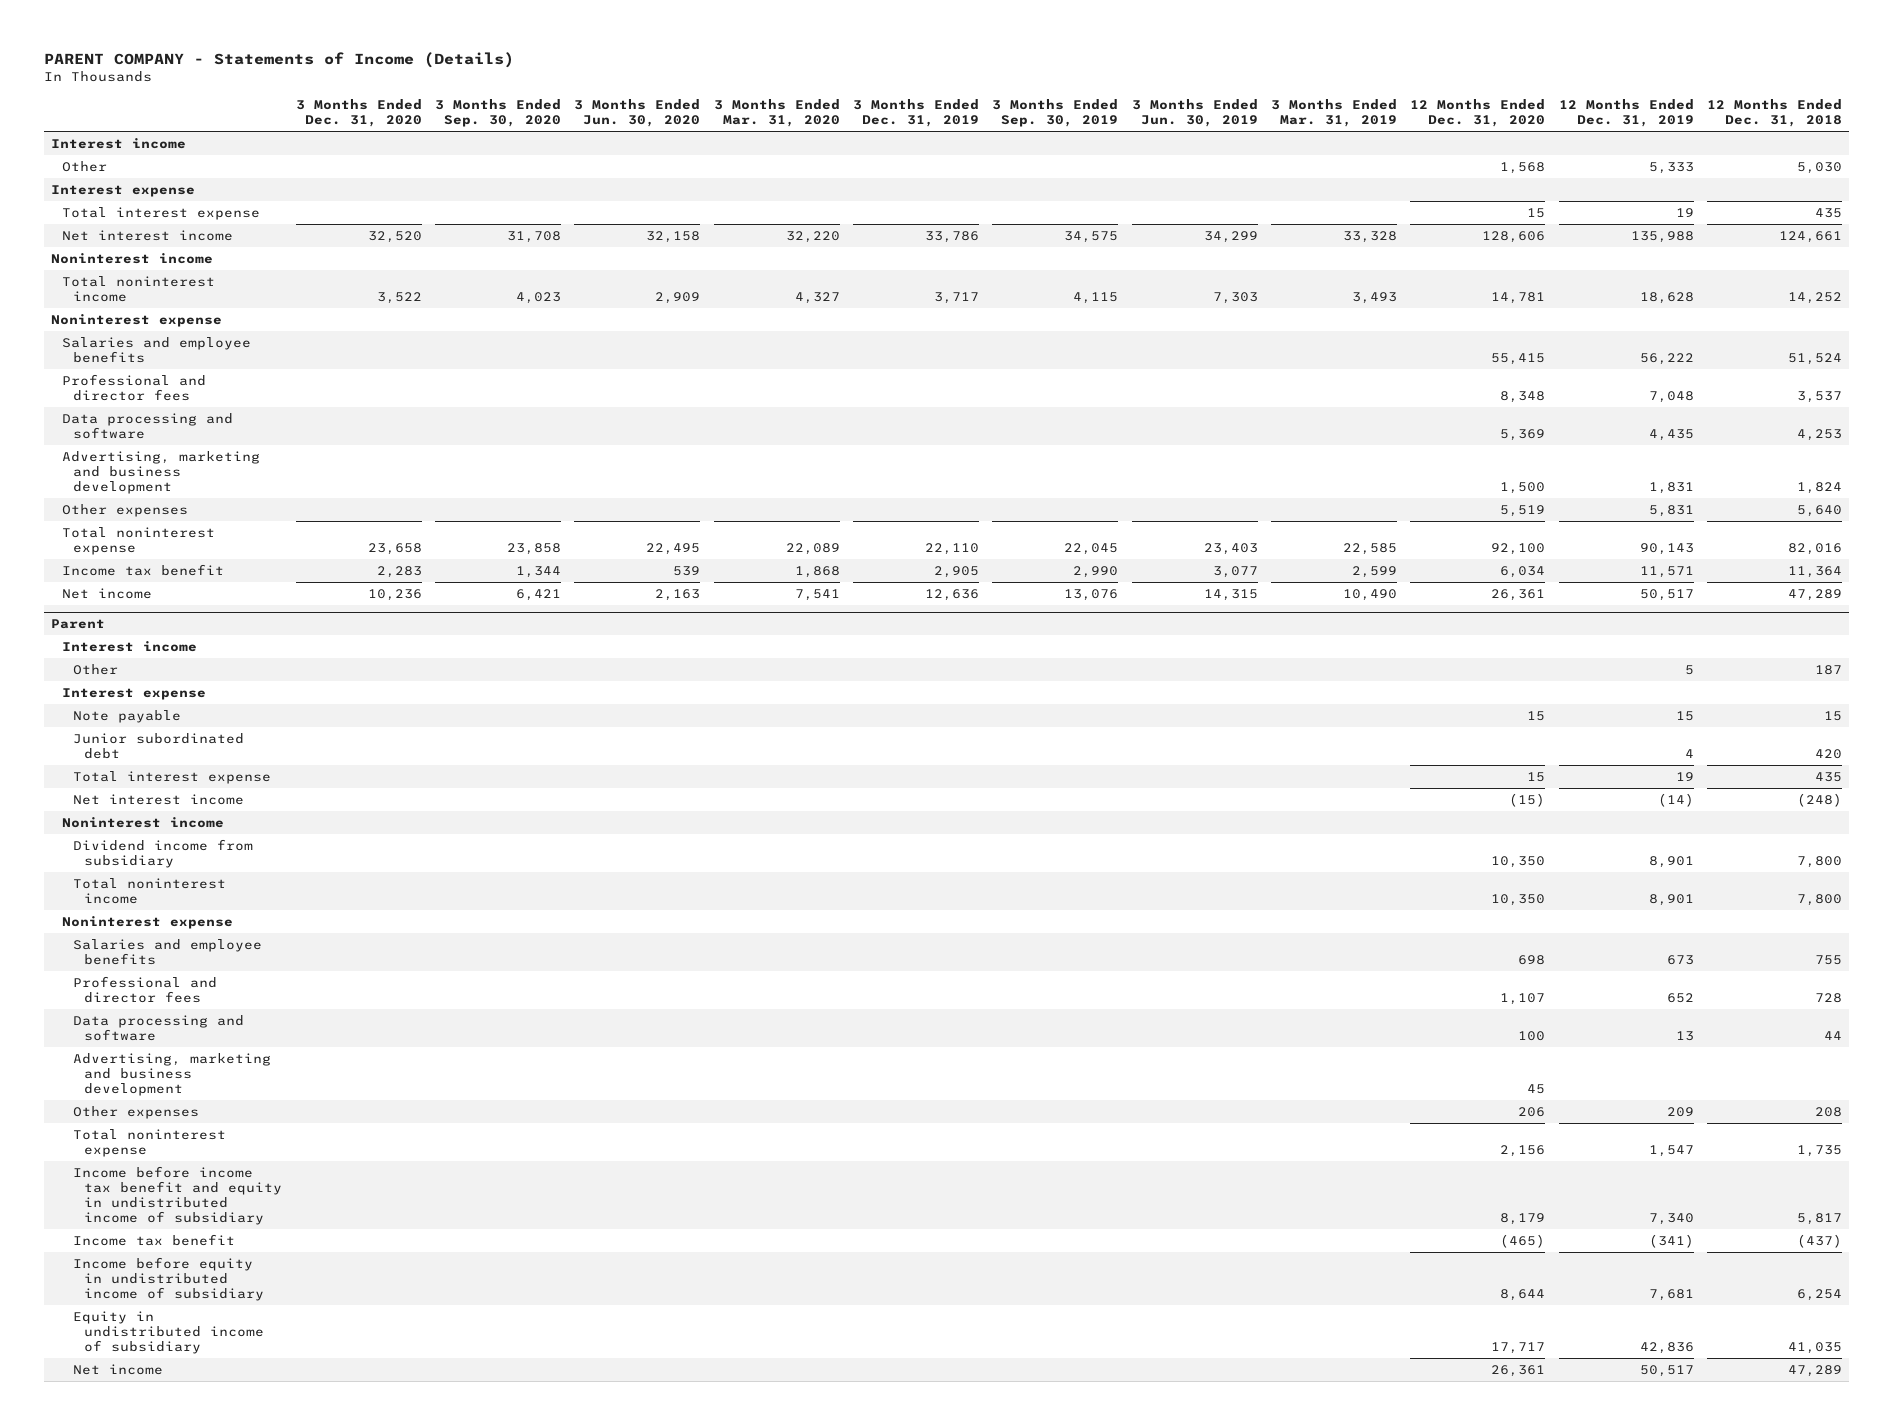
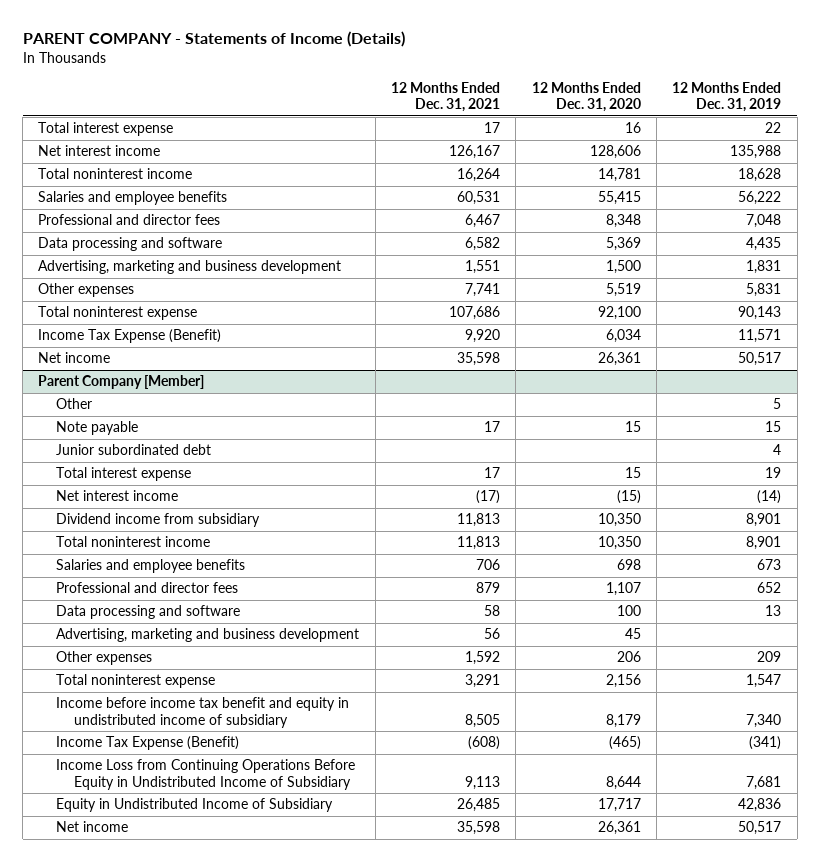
[295,99,422,128] 3 Months Ended Dec. 31, 2020 -> none
[434,99,561,128] 3 Months Ended Sep. 30, 2020 -> none
[574,99,701,128] 3 Months Ended Jun. 30, 2020 -> none
[713,99,840,128] 3 Months Ended Mar. 31, 2020 -> none
[852,99,979,128] 3 Months Ended Dec. 31, 2019 -> none
[992,99,1119,128] 3 Months Ended Sep. 30, 2019 -> none
[1131,99,1258,128] 3 Months Ended Jun. 30, 2019 -> none
[1270,99,1397,128] 3 Months Ended Mar. 31, 2019 -> none
[1706,99,1842,128] 12 Months Ended Dec. 31, 2018 -> none
none -> [390,81,500,113] 12 Months Ended Dec. 31, 2021
[50,137,186,149] Interest income -> none
[62,160,108,172] Other -> none
[50,184,195,197] Interest expense -> none
[1527,207,1546,218] 15 -> [624,122,641,134] 16
[1675,207,1694,217] 19 -> [765,122,782,134] 22
[50,252,213,264] Noninterest income -> none
[50,313,222,327] Noninterest expense -> none
[62,563,225,576] Income tax benefit -> [38,329,222,344] Income Tax Expense (Benefit)
[62,640,198,652] Interest income -> none
[50,619,105,630] Parent -> [38,375,205,390] Parent Company [Member]
[62,687,207,700] Interest expense -> none
[62,816,225,828] Noninterest income -> none
[62,915,234,929] Noninterest expense -> none
[73,1233,236,1246] Income tax benefit -> [56,736,240,751] Income Tax Expense (Benefit)
[73,1256,265,1301] Income before equity in undistributed income of subsidiary -> [56,759,356,790] Income Loss from Continuing Operations Before Equity in Undistributed Income of Subsidiary
[73,1310,265,1354] Equity in undistributed income of subsidiary -> [56,798,334,813] Equity in Undistributed Income of Subsidiary

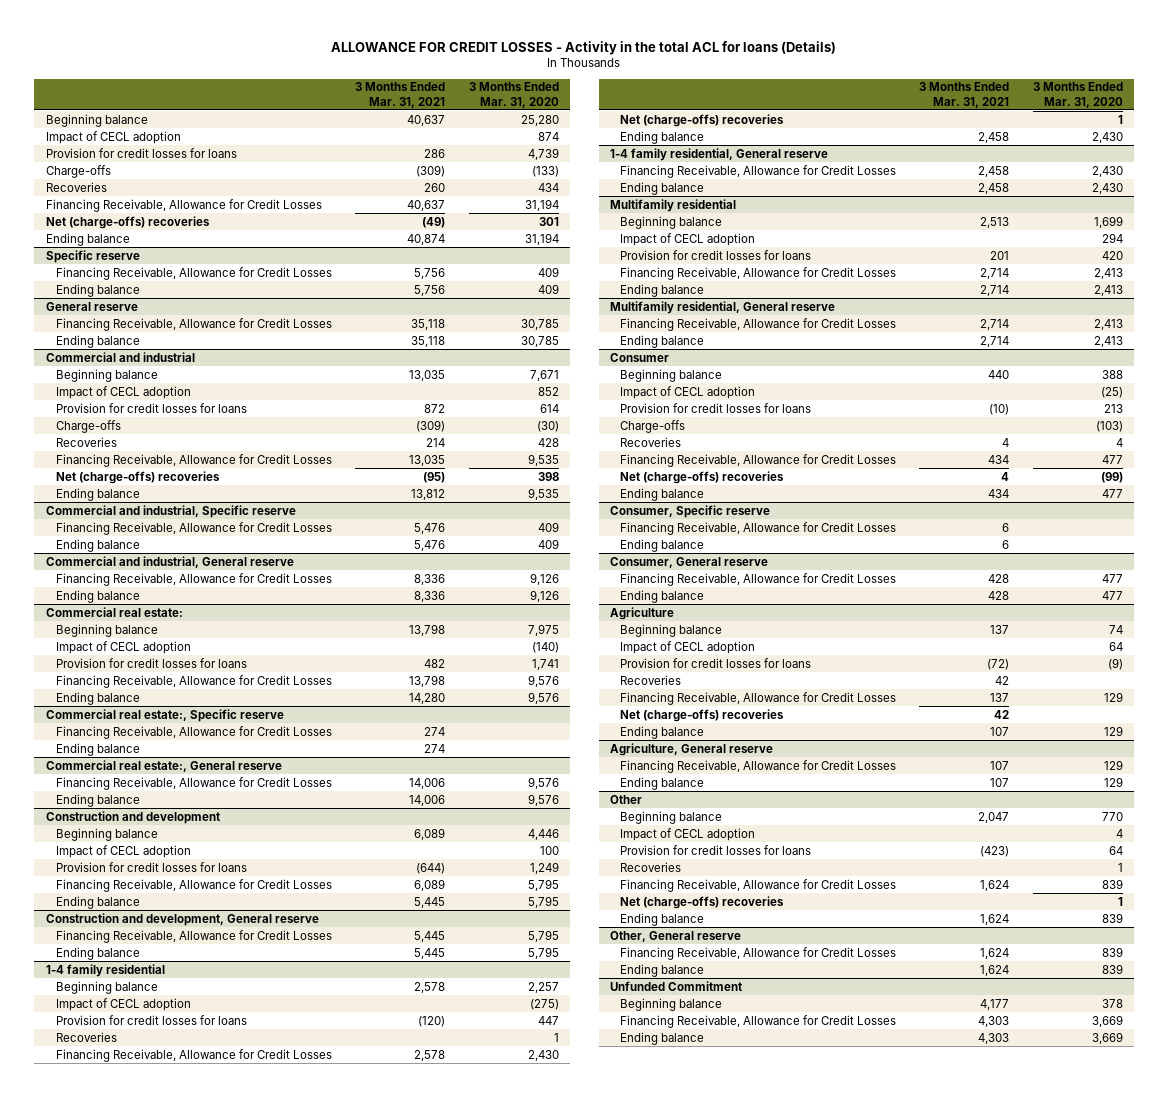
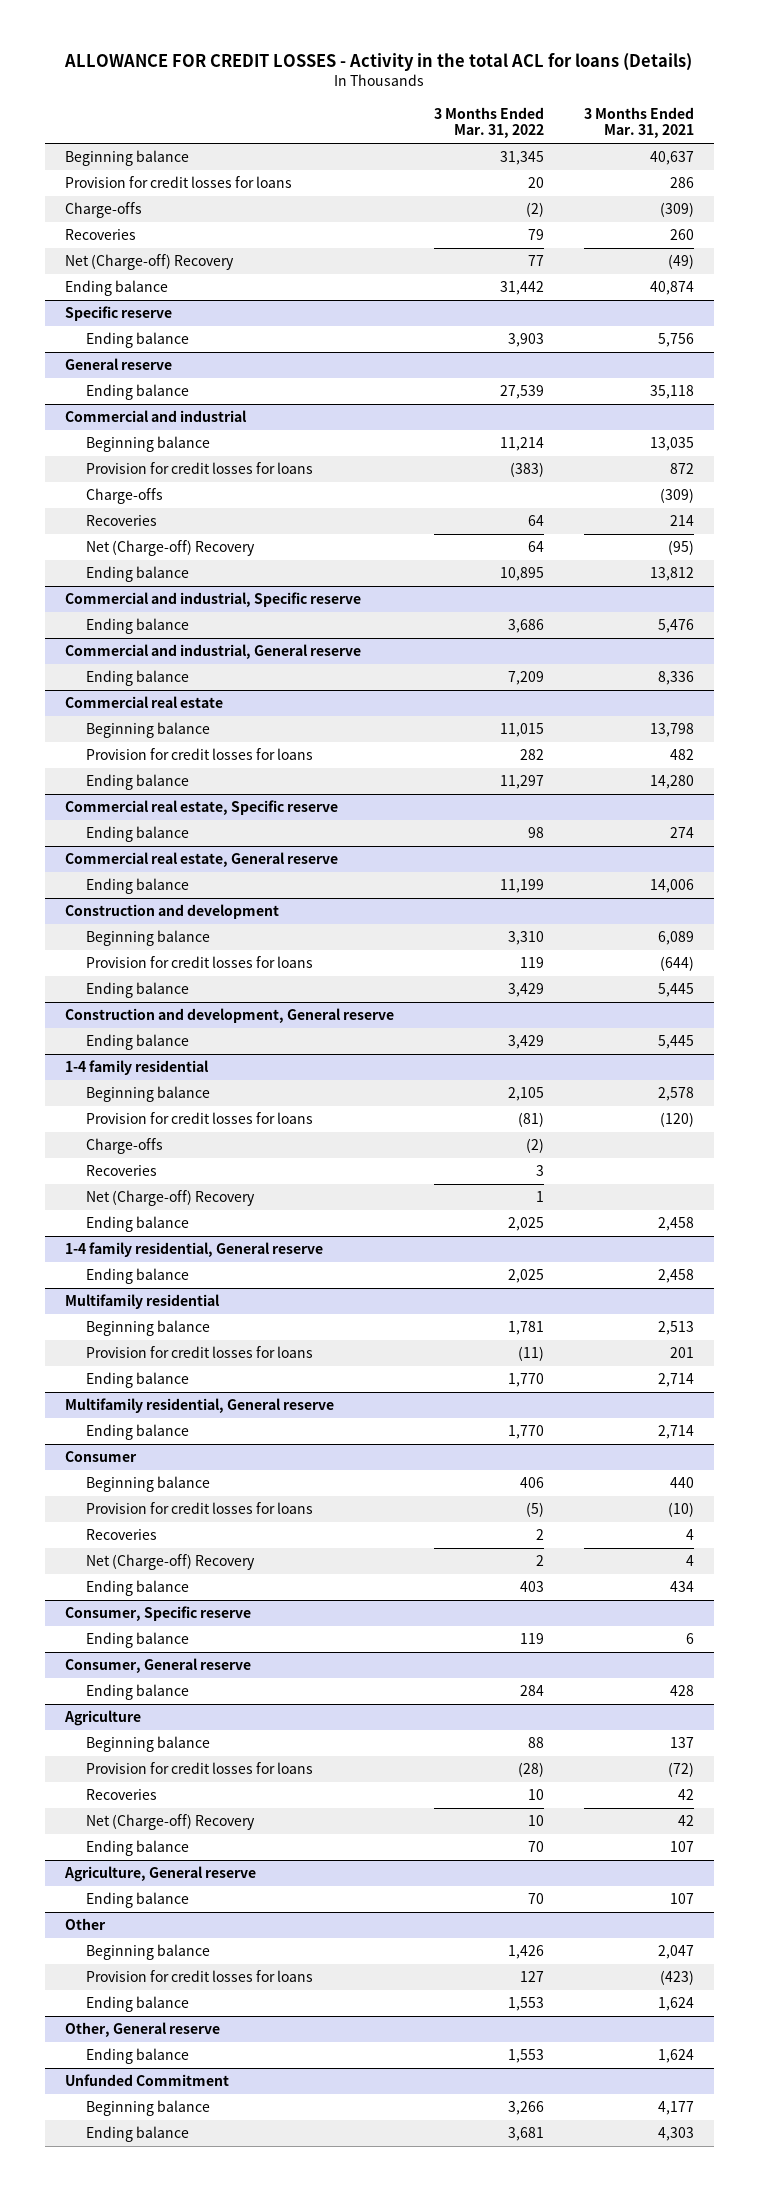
[468,82,559,108] 3 Months Ended Mar. 31, 2020 -> none
none -> [433,106,544,139] 3 Months Ended Mar. 31, 2022
[46,130,182,144] Impact of CECL adoption -> none
[46,198,323,212] Financing Receivable, Allowance for Credit Losses -> none
[46,215,211,229] Net (charge-offs) recoveries -> [64,254,234,271] Net (Charge-off) Recovery
[55,266,332,280] Financing Receivable, Allowance for Credit Losses -> none
[55,317,332,331] Financing Receivable, Allowance for Credit Losses -> none
[55,385,191,399] Impact of CECL adoption -> none
[55,453,332,467] Financing Receivable, Allowance for Credit Losses -> none
[55,470,220,484] Net (charge-offs) recoveries -> [85,540,255,557] Net (Charge-off) Recovery
[55,521,332,535] Financing Receivable, Allowance for Credit Losses -> none
[55,572,332,586] Financing Receivable, Allowance for Credit Losses -> none
[46,606,184,617] Commercial real estate: -> [64,696,223,709] Commercial real estate
[55,640,191,654] Impact of CECL adoption -> none
[55,674,332,688] Financing Receivable, Allowance for Credit Losses -> none
[55,725,332,739] Financing Receivable, Allowance for Credit Losses -> none
[46,708,285,722] Commercial real estate:, Specific reserve -> [64,800,338,816] Commercial real estate, Specific reserve
[55,776,332,790] Financing Receivable, Allowance for Credit Losses -> none
[46,759,283,772] Commercial real estate:, General reserve -> [64,852,338,868] Commercial real estate, General reserve
[55,844,191,858] Impact of CECL adoption -> none
[55,878,332,892] Financing Receivable, Allowance for Credit Losses -> none
[55,929,332,943] Financing Receivable, Allowance for Credit Losses -> none
[55,997,191,1011] Impact of CECL adoption -> none
none -> [85,1138,163,1155] Charge-offs
[55,1048,332,1062] Financing Receivable, Allowance for Credit Losses -> none
[619,113,784,127] Net (charge-offs) recoveries -> [85,1190,255,1207] Net (Charge-off) Recovery
[619,164,896,178] Financing Receivable, Allowance for Credit Losses -> none
[619,232,755,246] Impact of CECL adoption -> none
[619,266,896,280] Financing Receivable, Allowance for Credit Losses -> none
[619,317,896,331] Financing Receivable, Allowance for Credit Losses -> none
[619,385,755,399] Impact of CECL adoption -> none
[619,419,685,433] Charge-offs -> none
[619,453,896,467] Financing Receivable, Allowance for Credit Losses -> none
[619,470,784,484] Net (charge-offs) recoveries -> [85,1554,255,1571] Net (Charge-off) Recovery
[619,521,896,535] Financing Receivable, Allowance for Credit Losses -> none
[619,572,896,586] Financing Receivable, Allowance for Credit Losses -> none
[619,640,755,654] Impact of CECL adoption -> none
[619,691,896,705] Financing Receivable, Allowance for Credit Losses -> none
[619,708,784,722] Net (charge-offs) recoveries -> [85,1814,255,1831] Net (Charge-off) Recovery
[619,759,896,773] Financing Receivable, Allowance for Credit Losses -> none
[619,827,755,841] Impact of CECL adoption -> none
[619,861,681,872] Recoveries -> none
[619,878,896,892] Financing Receivable, Allowance for Credit Losses -> none
[619,895,784,909] Net (charge-offs) recoveries -> none
[619,946,896,960] Financing Receivable, Allowance for Credit Losses -> none
[619,1014,896,1028] Financing Receivable, Allowance for Credit Losses -> none

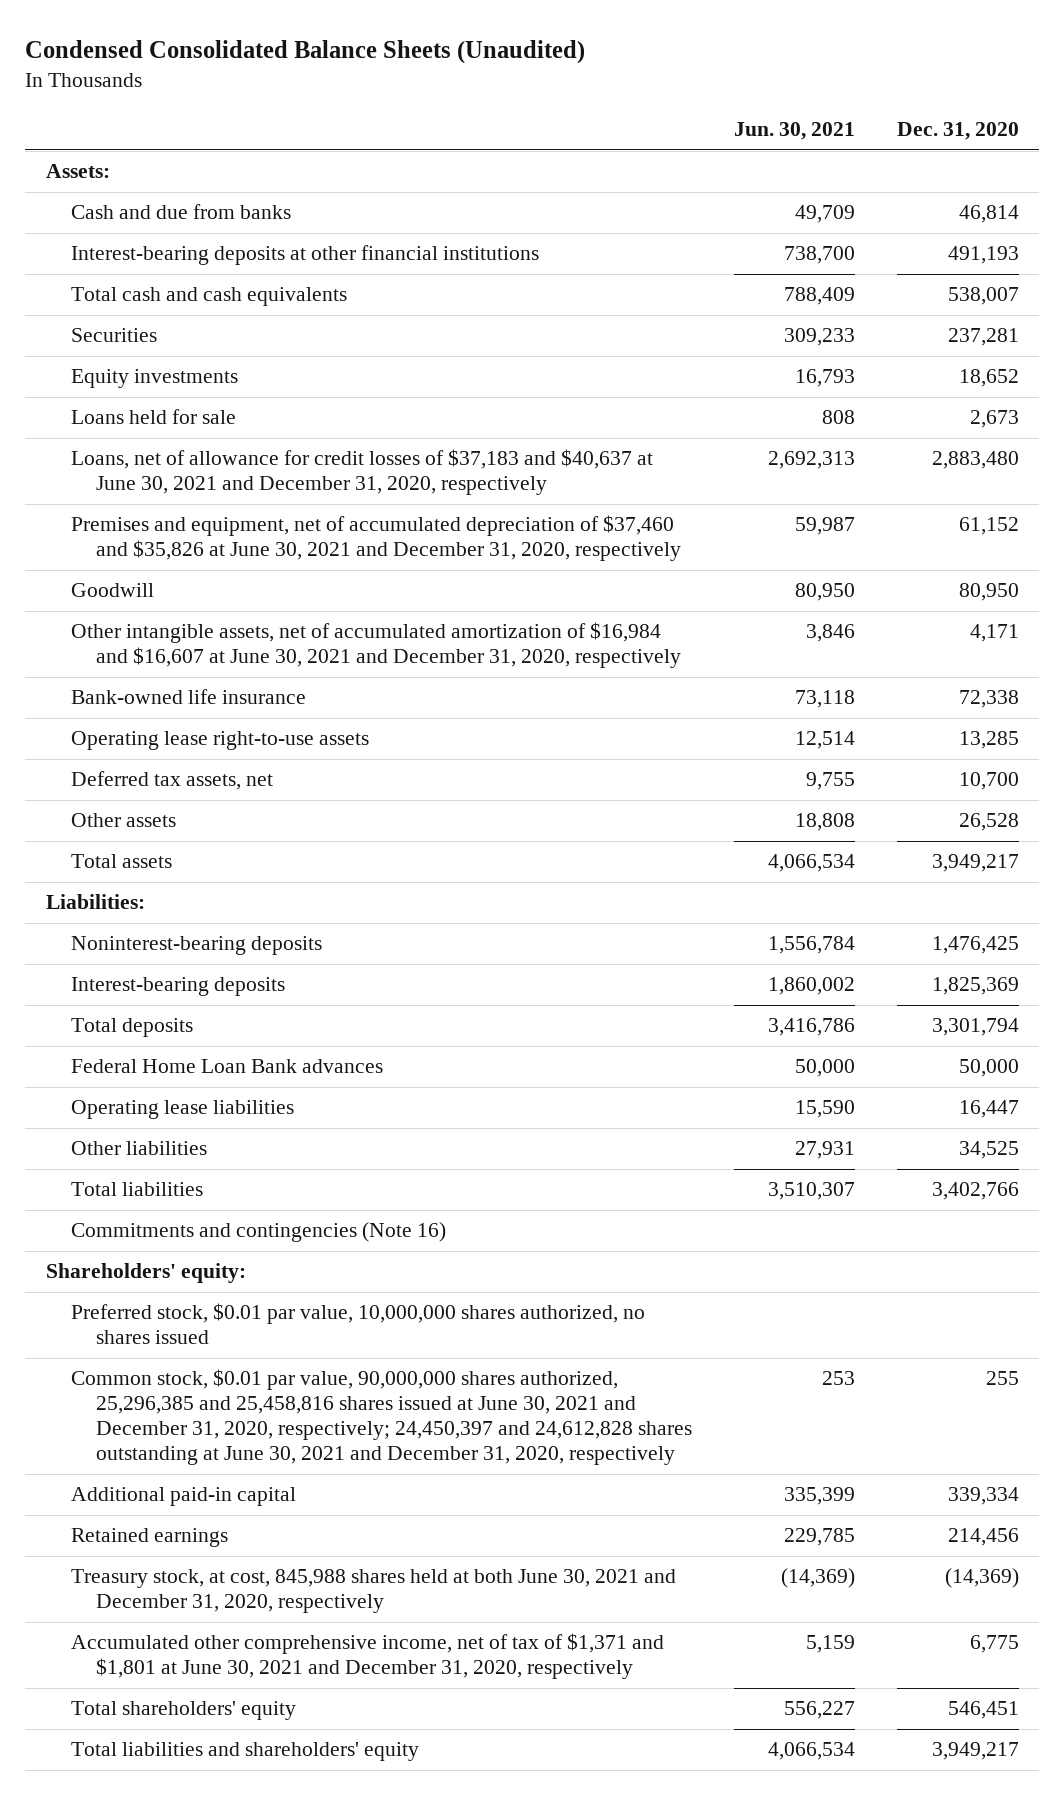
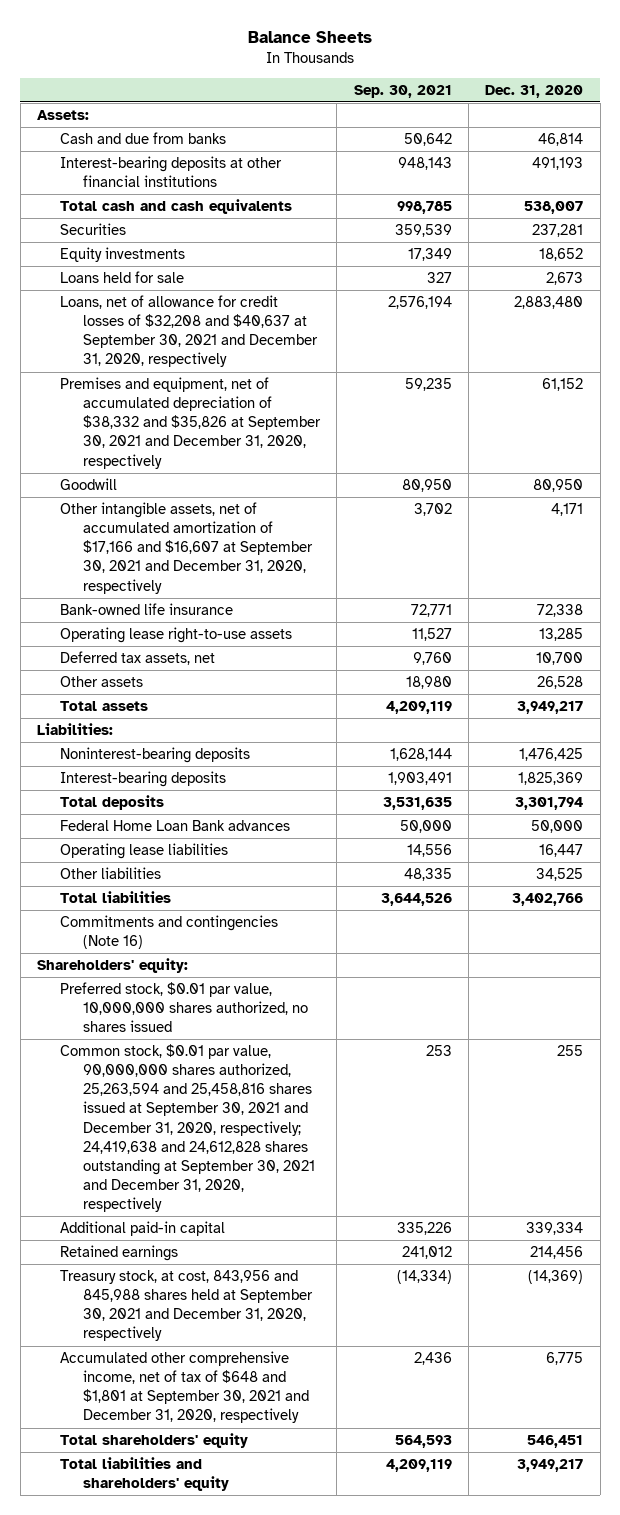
[25,40,586,65] Condensed Consolidated Balance Sheets (Unaudited) -> [248,31,373,44] Balance Sheets
[733,122,855,141] Jun. 30, 2021 -> none
none -> [353,84,452,98] Sep. 30, 2021
[71,449,654,496] Loans, net of allowance for credit losses of $37,183 and $40,637 at June 30, 2021 and December 31, 2020, respectively -> [59,295,318,368] Loans, net of allowance for credit losses of $32,208 and $40,637 at September 30, 2021 and December 31, 2020, respectively
[71,515,682,562] Premises and equipment, net of accumulated depreciation of $37,460 and $35,826 at June 30, 2021 and December 31, 2020, respectively -> [59,377,321,469] Premises and equipment, net of accumulated depreciation of $38,332 and $35,826 at September 30, 2021 and December 31, 2020, respectively
[71,622,682,669] Other intangible assets, net of accumulated amortization of $16,984 and $16,607 at June 30, 2021 and December 31, 2020, respectively -> [59,502,313,594] Other intangible assets, net of accumulated amortization of $17,166 and $16,607 at September 30, 2021 and December 31, 2020, respectively
[71,1369,693,1466] Common stock, $0.01 par value, 90,000,000 shares authorized, 25,296,385 and 25,458,816 shares issued at June 30, 2021 and December 31, 2020, respectively; 24,450,397 and 24,612,828 shares outstanding at June 30, 2021 and December 31, 2020, respectively -> [59,1044,315,1213] Common stock, $0.01 par value, 90,000,000 shares authorized, 25,263,594 and 25,458,816 shares issued at September 30, 2021 and December 31, 2020, respectively; 24,419,638 and 24,612,828 shares outstanding at September 30, 2021 and December 31, 2020, respectively
[71,1569,677,1614] Treasury stock, at cost, 845,988 shares held at both June 30, 2021 and December 31, 2020, respectively -> [59,1270,313,1342] Treasury stock, at cost, 843,956 and 845,988 shares held at September 30, 2021 and December 31, 2020, respectively
[71,1633,665,1680] Accumulated other comprehensive income, net of tax of $1,371 and $1,801 at June 30, 2021 and December 31, 2020, respectively -> [59,1351,309,1424] Accumulated other comprehensive income, net of tax of $648 and $1,801 at September 30, 2021 and December 31, 2020, respectively

